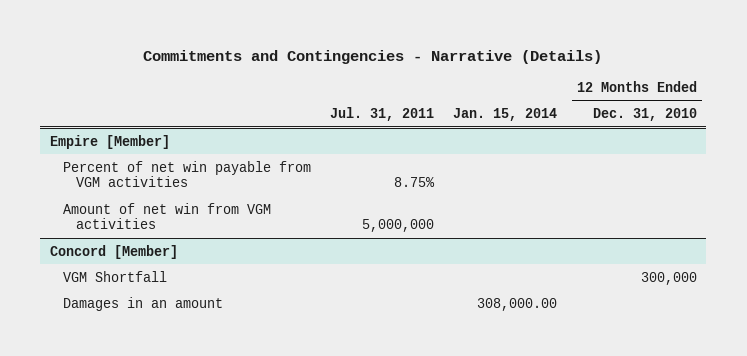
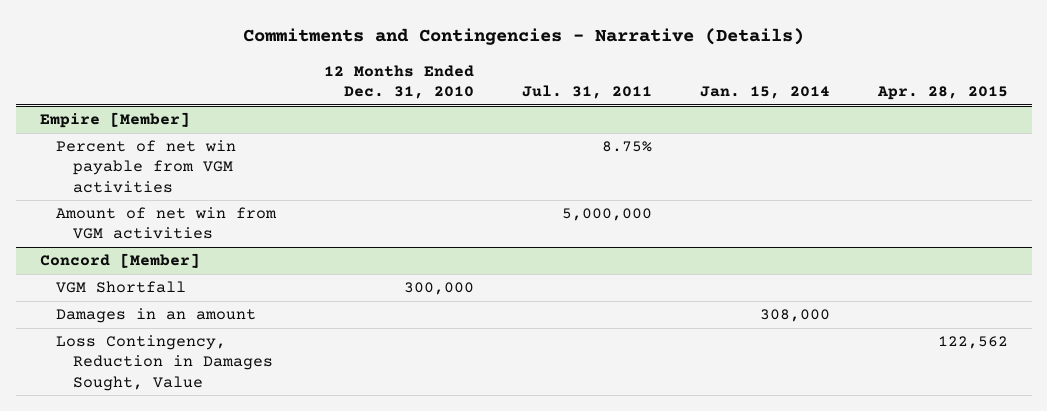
none -> [876,86,1008,101] Apr. 28, 2015
[477,297,558,311] 308,000.00 -> [759,309,830,323] 308,000
none -> [56,335,274,391] Loss Contingency, Reduction in Damages Sought, Value

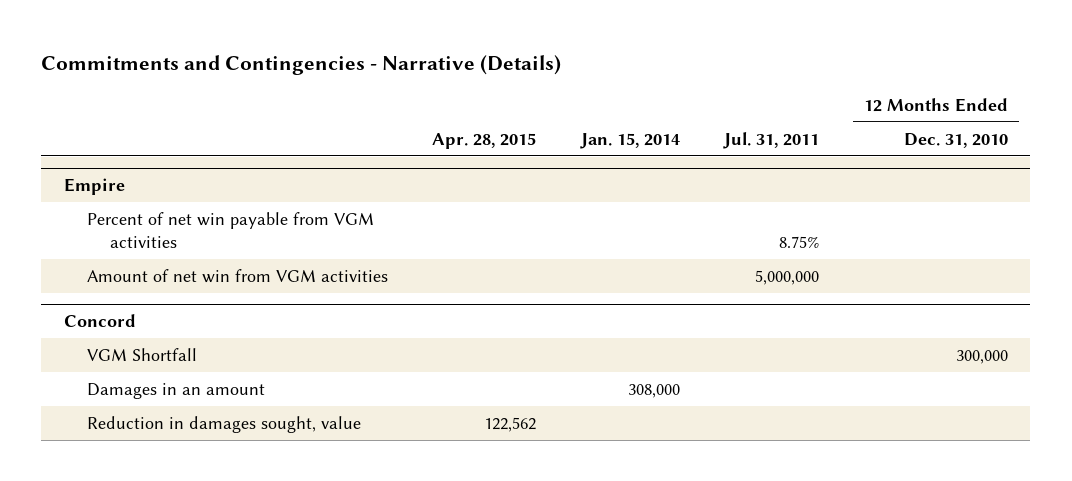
[39,112,190,129] Empire [Member] -> [63,178,125,196] Empire
[39,253,200,269] Concord [Member] -> [63,314,136,328] Concord
[56,335,274,391] Loss Contingency, Reduction in Damages Sought, Value -> [86,415,361,433] Reduction in damages sought, value

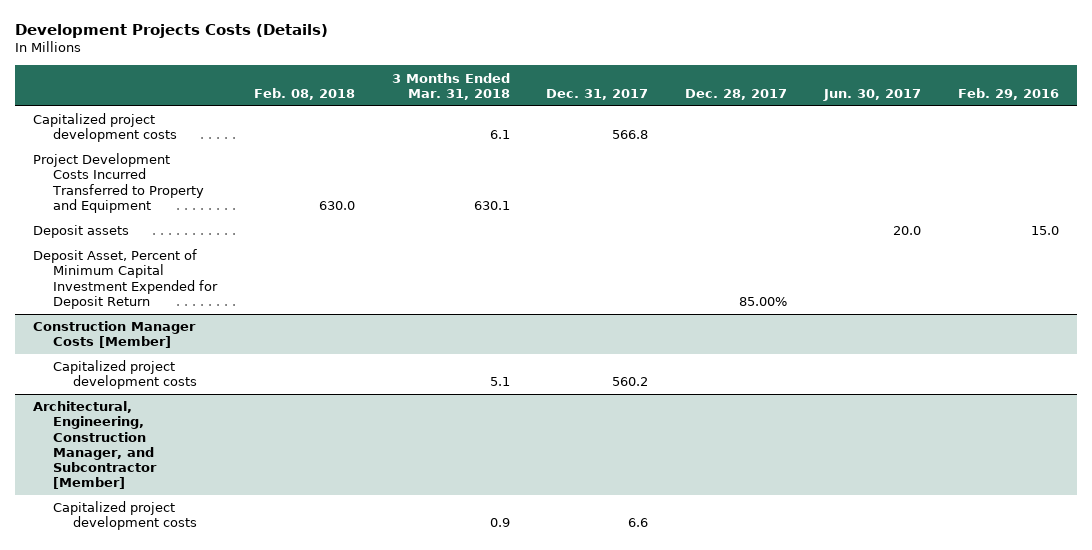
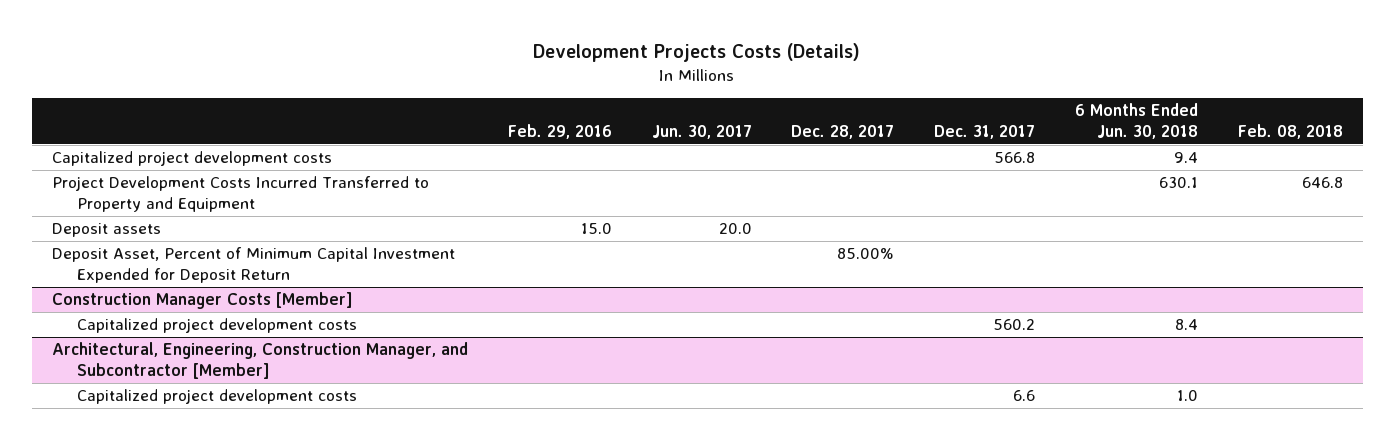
[391,72,510,100] 3 Months Ended Mar. 31, 2018 -> none
none -> [1075,103,1199,139] 6 Months Ended Jun. 30, 2018
[318,200,355,210] 630.0 -> [1301,177,1343,189] 646.8

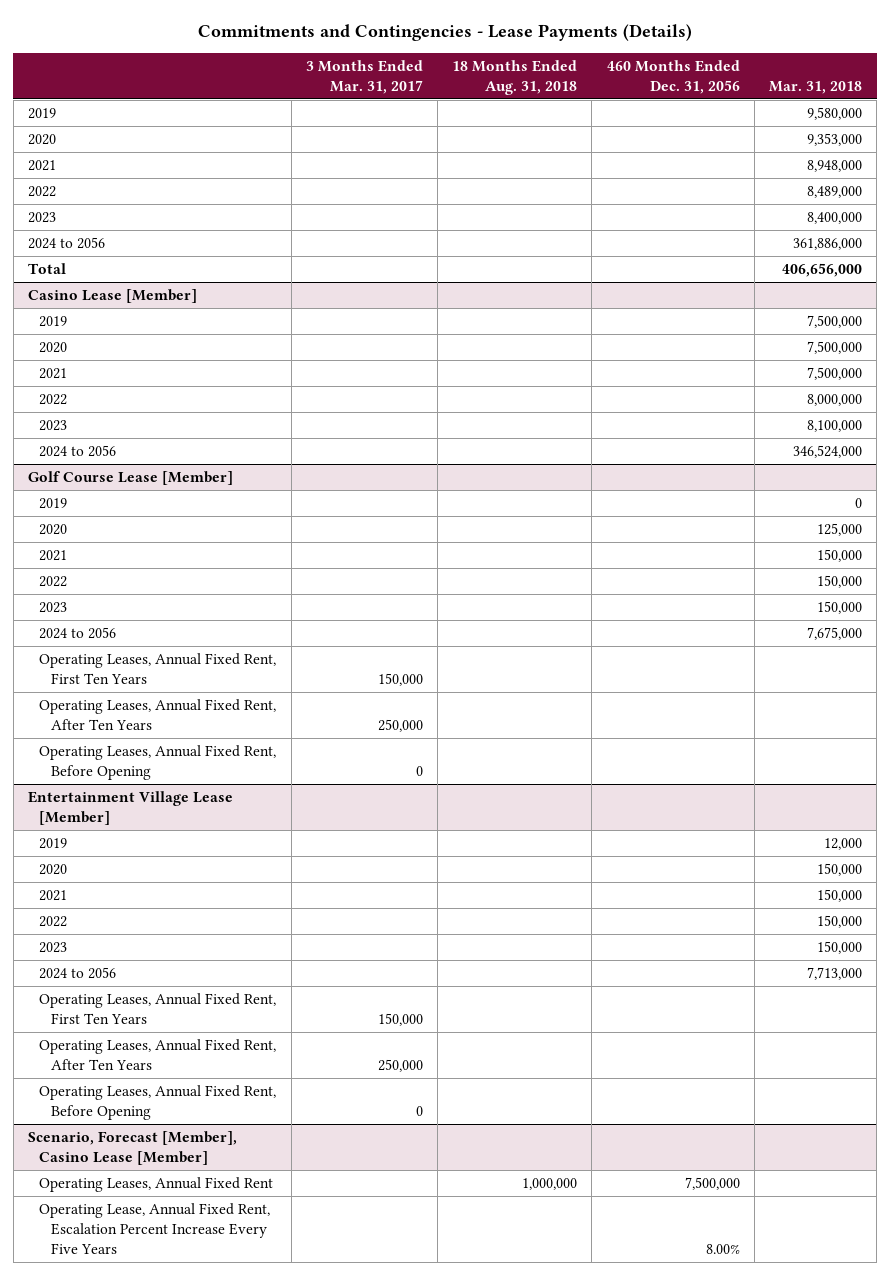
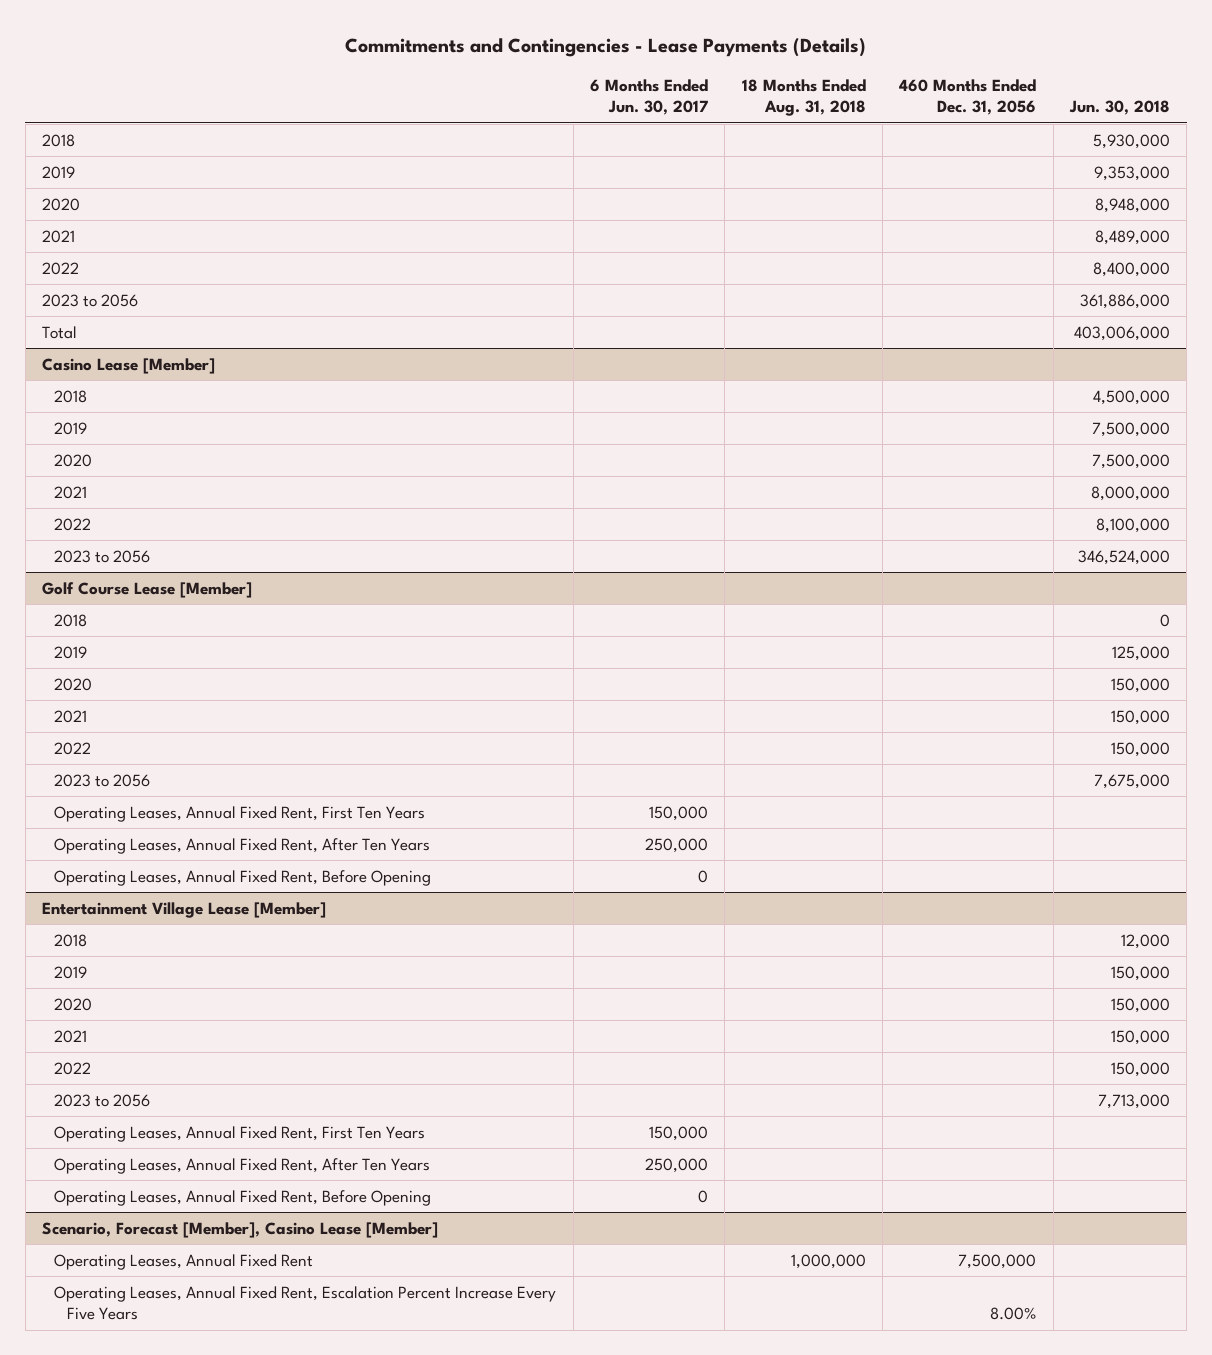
[305,59,423,95] 3 Months Ended Mar. 31, 2017 -> none
[769,81,863,95] Mar. 31, 2018 -> none
none -> [589,78,708,116] 6 Months Ended Jun. 30, 2017
none -> [1068,100,1170,116] Jun. 30, 2018
none -> [41,133,75,147] 2018
[27,211,56,223] 2023 -> none
[27,236,105,249] 2024 to 2056 -> [41,293,138,307] 2023 to 2056
none -> [54,389,88,403] 2018
[39,419,68,431] 2023 -> none
[39,444,117,457] 2024 to 2056 -> [54,549,151,563] 2023 to 2056
none -> [54,613,88,627] 2018
[39,601,68,613] 2023 -> none
[39,626,117,639] 2024 to 2056 -> [54,773,151,787] 2023 to 2056
none -> [54,933,88,947] 2018
[39,941,68,953] 2023 -> none
[39,966,117,979] 2024 to 2056 -> [54,1093,151,1107] 2023 to 2056
[39,1202,271,1255] Operating Lease, Annual Fixed Rent, Escalation Percent Increase Every Five Years -> [54,1285,557,1321] Operating Leases, Annual Fixed Rent, Escalation Percent Increase Every Five Years

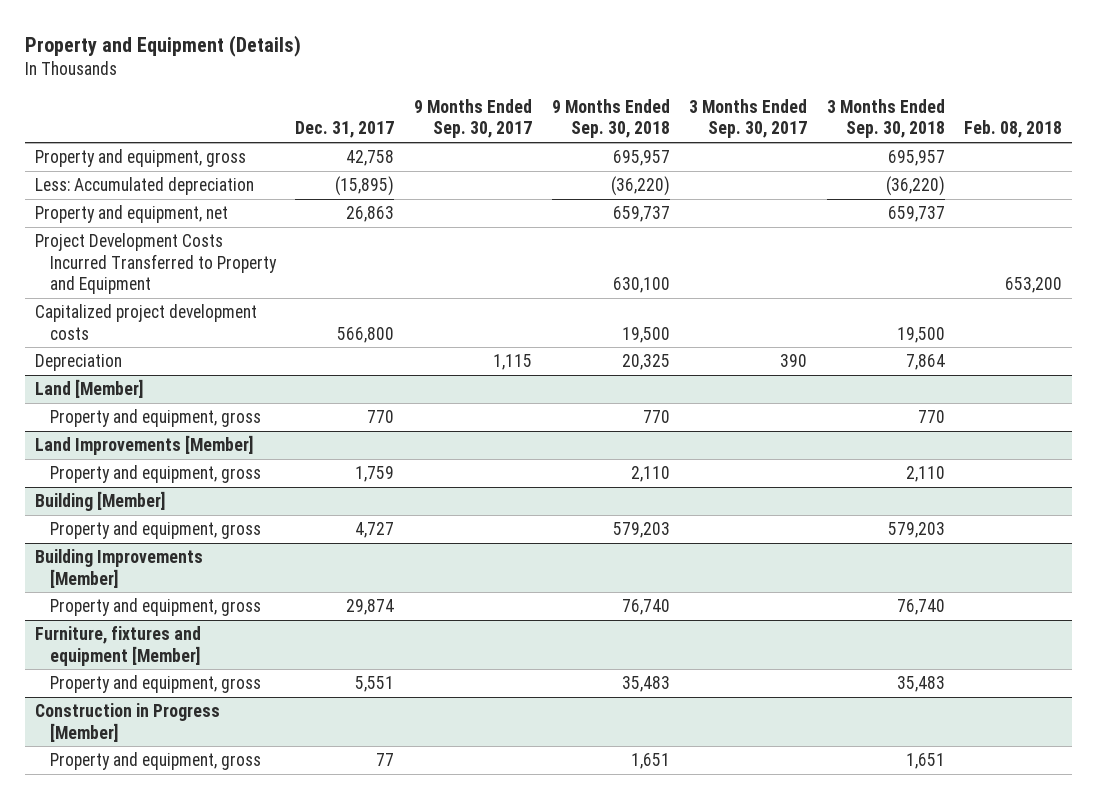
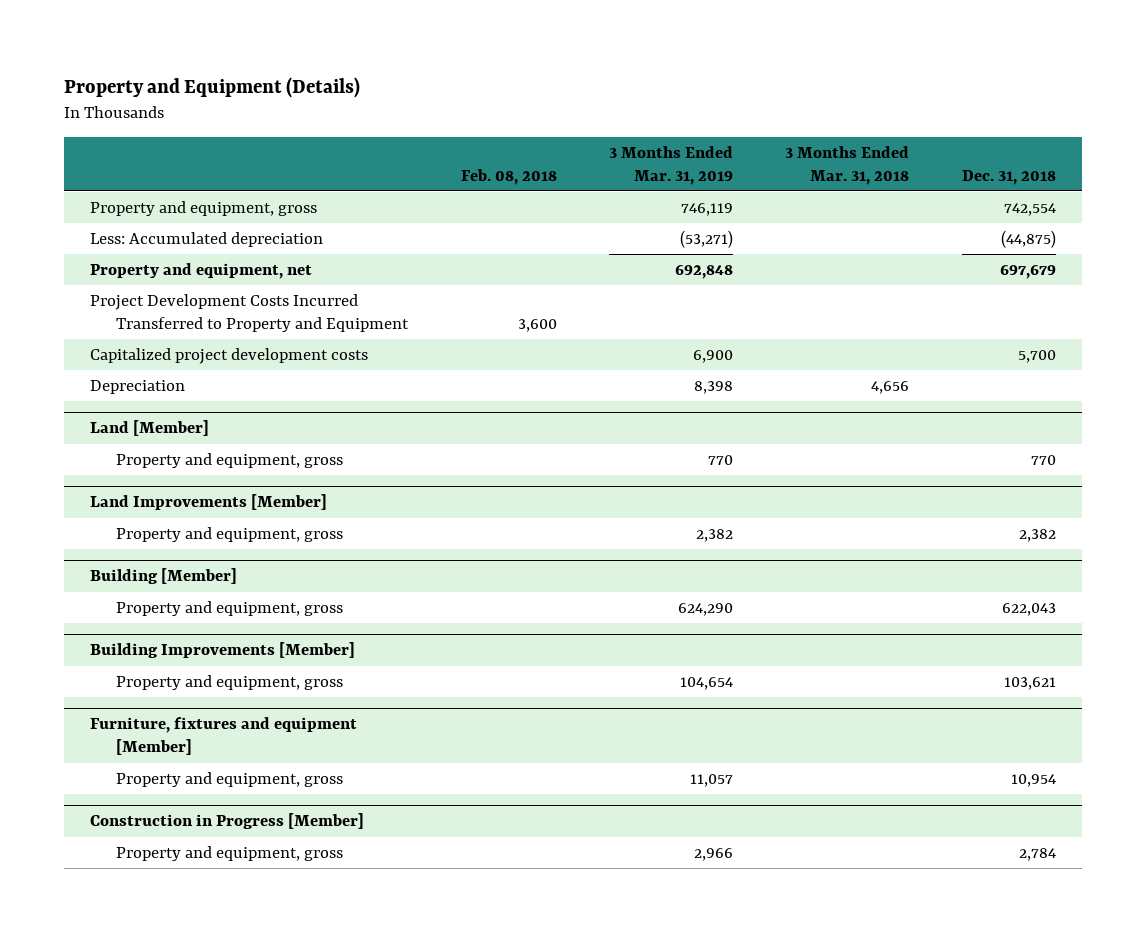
[295,121,395,139] Dec. 31, 2017 -> none
[413,98,532,139] 9 Months Ended Sep. 30, 2017 -> none
[551,98,670,139] 9 Months Ended Sep. 30, 2018 -> none
[689,98,808,139] 3 Months Ended Sep. 30, 2017 -> none
[826,98,945,139] 3 Months Ended Sep. 30, 2018 -> none
none -> [608,145,733,185] 3 Months Ended Mar. 31, 2019
none -> [785,145,910,185] 3 Months Ended Mar. 31, 2018
none -> [961,169,1056,185] Dec. 31, 2018
[1005,277,1063,294] 653,200 -> [517,318,557,332] 3,600

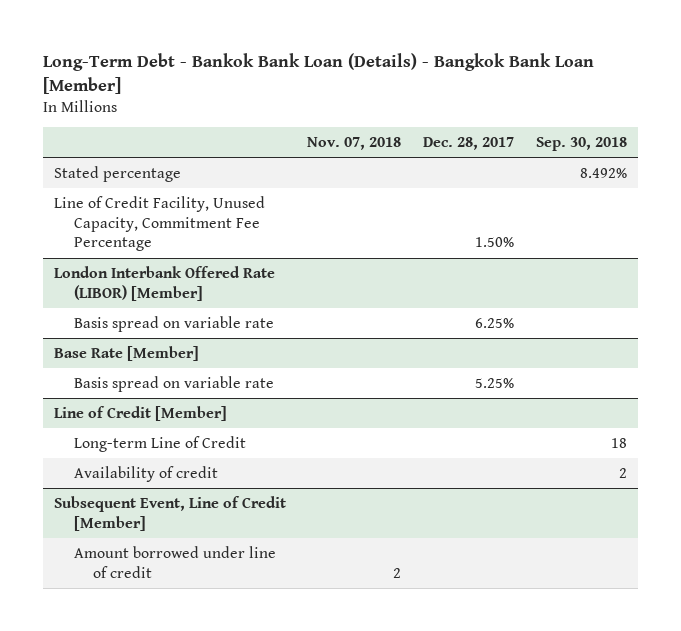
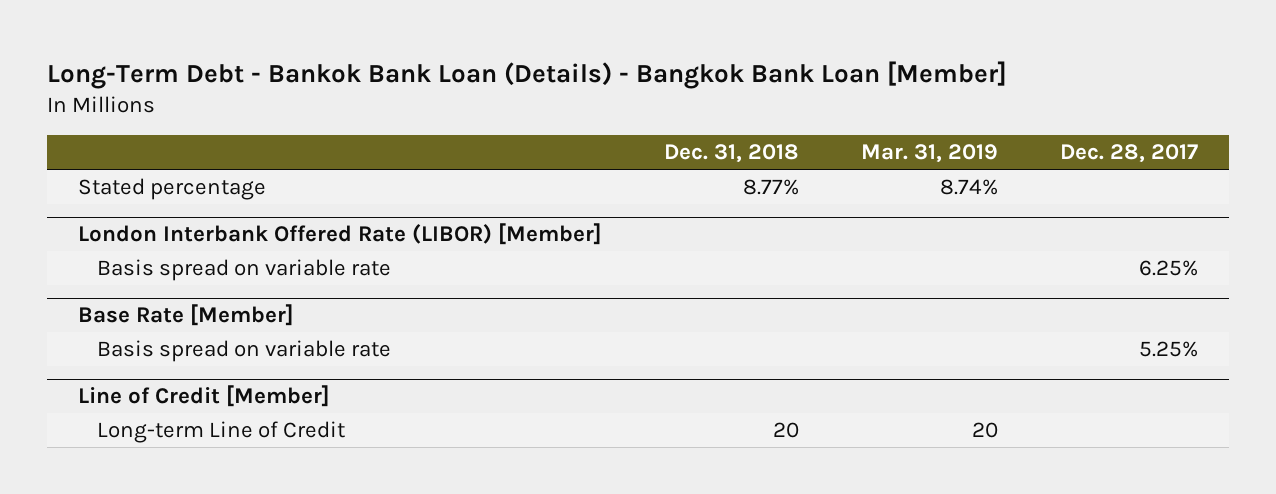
[307,137,402,151] Nov. 07, 2018 -> none
[536,137,628,152] Sep. 30, 2018 -> none
none -> [664,144,800,164] Dec. 31, 2018
none -> [861,144,999,164] Mar. 31, 2019
[53,195,265,252] Line of Credit Facility, Unused Capacity, Commitment Fee Percentage -> none
[73,465,218,482] Availability of credit -> none
[53,495,286,531] Subsequent Event, Line of Credit [Member] -> none
[73,545,276,578] Amount borrowed under line of credit -> none

